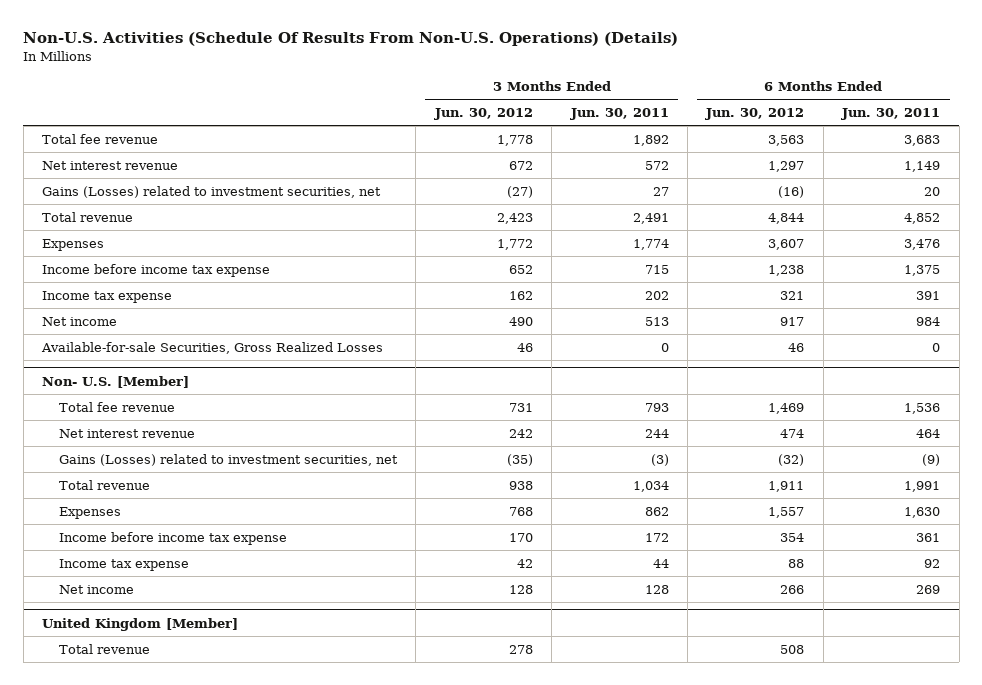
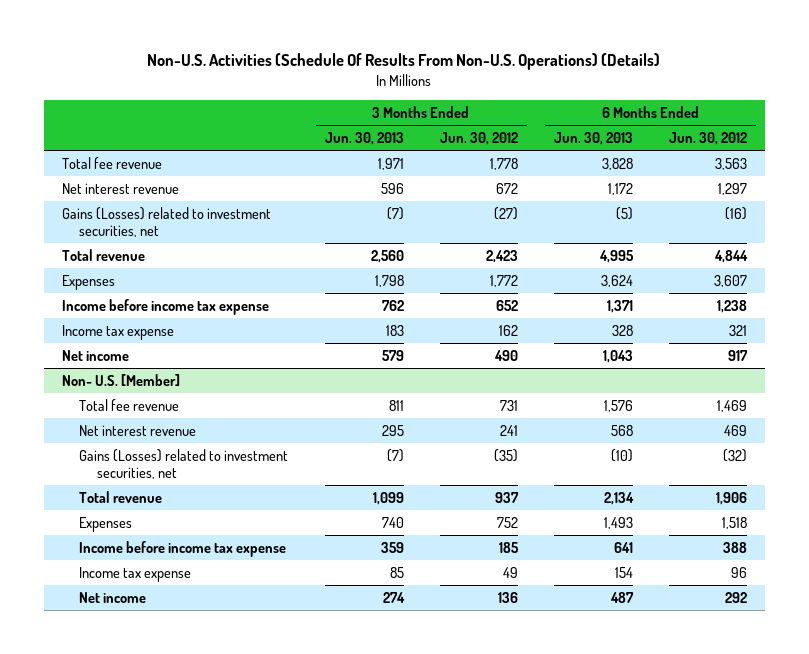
[569,108,669,121] Jun. 30, 2011 -> none
[841,108,941,121] Jun. 30, 2011 -> none
none -> [324,131,404,145] Jun. 30, 2013
none -> [553,131,633,145] Jun. 30, 2013
[41,341,384,354] Available-for-sale Securities, Gross Realized Losses -> none
[508,428,533,438] 242 -> [499,424,518,436] 241
[780,428,805,438] 474 -> [724,424,748,436] 469
[42,617,239,631] United Kingdom [Member] -> none
[58,643,150,654] Total revenue -> none
[508,480,533,490] 938 -> [494,491,519,503] 937
[768,480,805,492] 1,911 -> [716,491,748,505] 1,906
[508,506,533,516] 768 -> [496,516,518,528] 752
[768,506,805,518] 1,557 -> [722,516,748,529] 1,518
[508,532,533,542] 170 -> [498,541,519,553] 185
[780,532,805,542] 354 -> [723,541,748,553] 388
[516,558,533,568] 42 -> [502,566,518,578] 49
[788,558,805,568] 88 -> [731,566,748,578] 96
[508,584,533,594] 128 -> [497,591,518,603] 136
[780,584,805,594] 266 -> [725,591,748,603] 292

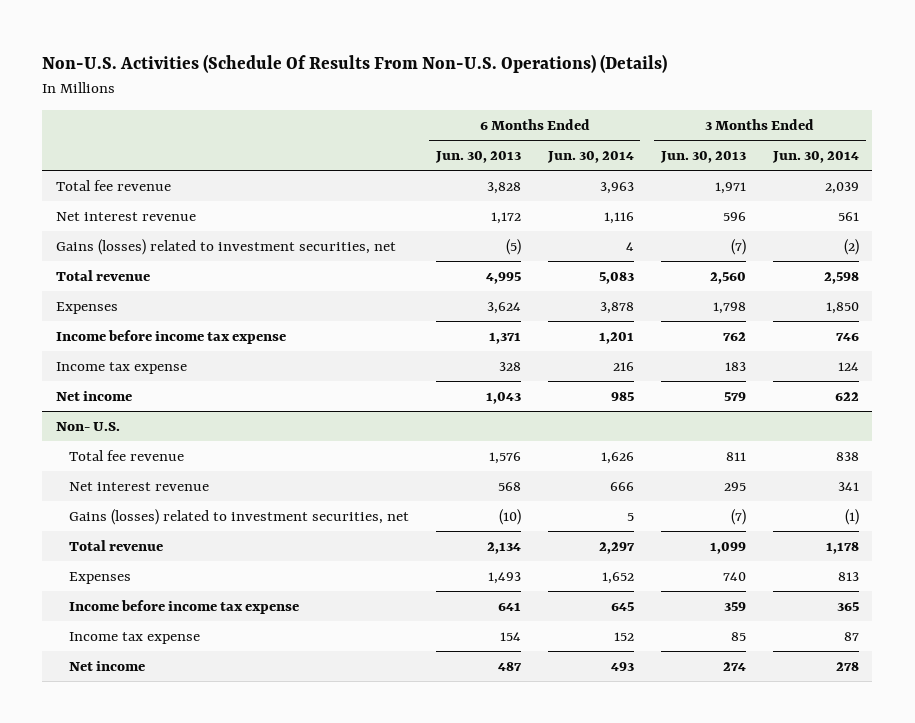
[439,131,518,145] Jun. 30, 2012 -> none
[669,131,748,145] Jun. 30, 2012 -> none
none -> [546,151,634,164] Jun. 30, 2014
none -> [771,151,859,164] Jun. 30, 2014
[61,206,271,238] Gains (Losses) related to investment securities, net -> [55,239,396,256] Gains (losses) related to investment securities, net
[61,373,180,386] Non- U.S. [Member] -> [55,422,120,432] Non- U.S.
[79,448,289,480] Gains (Losses) related to investment securities, net -> [68,509,409,526] Gains (losses) related to investment securities, net

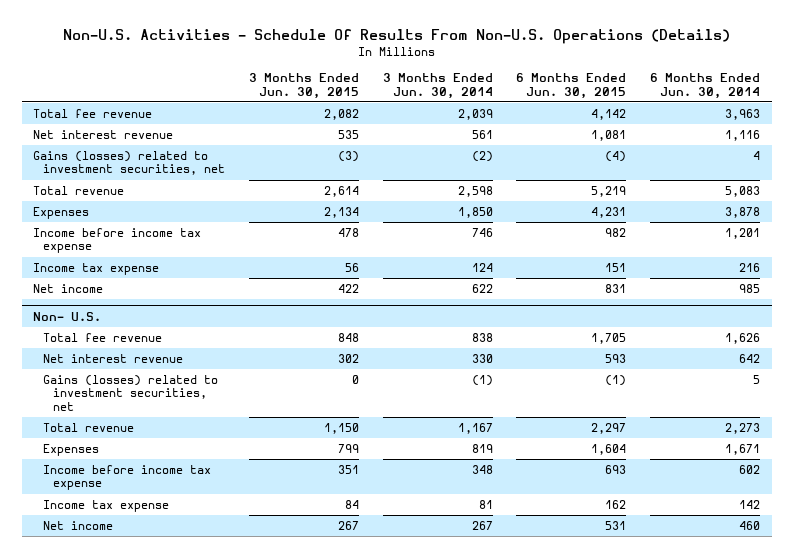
[42,54,668,74] Non-U.S. Activities (Schedule Of Results From Non-U.S. Operations) (Details) -> [62,28,730,44] Non-U.S. Activities - Schedule Of Results From Non-U.S. Operations (Details)
[434,151,521,164] Jun. 30, 2013 -> none
[659,151,746,164] Jun. 30, 2013 -> none
none -> [249,73,360,99] 3 Months Ended Jun. 30, 2015
none -> [516,73,627,99] 6 Months Ended Jun. 30, 2015
[609,482,634,492] 666 -> [738,353,760,363] 642
[837,482,859,492] 341 -> [471,353,493,363] 330
[598,542,635,555] 2,297 -> [724,422,760,434] 2,273
[825,542,859,555] 1,178 -> [457,422,493,434] 1,167
[601,572,634,585] 1,652 -> [724,443,760,455] 1,671
[837,572,859,582] 813 -> [471,443,493,453] 819
[610,602,634,612] 645 -> [738,464,760,474] 602
[836,602,859,612] 365 -> [471,464,493,474] 348
[613,632,634,642] 152 -> [738,499,760,509] 142
[843,632,859,642] 87 -> [478,499,493,509] 81
[610,662,634,672] 493 -> [738,520,760,530] 460
[835,662,859,672] 278 -> [471,520,493,530] 267

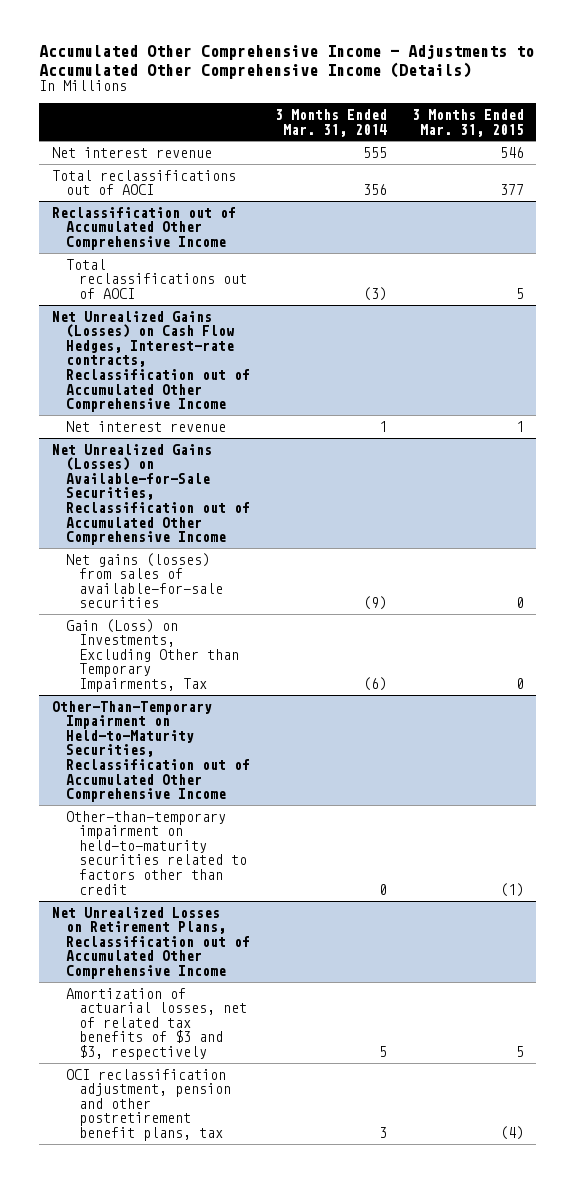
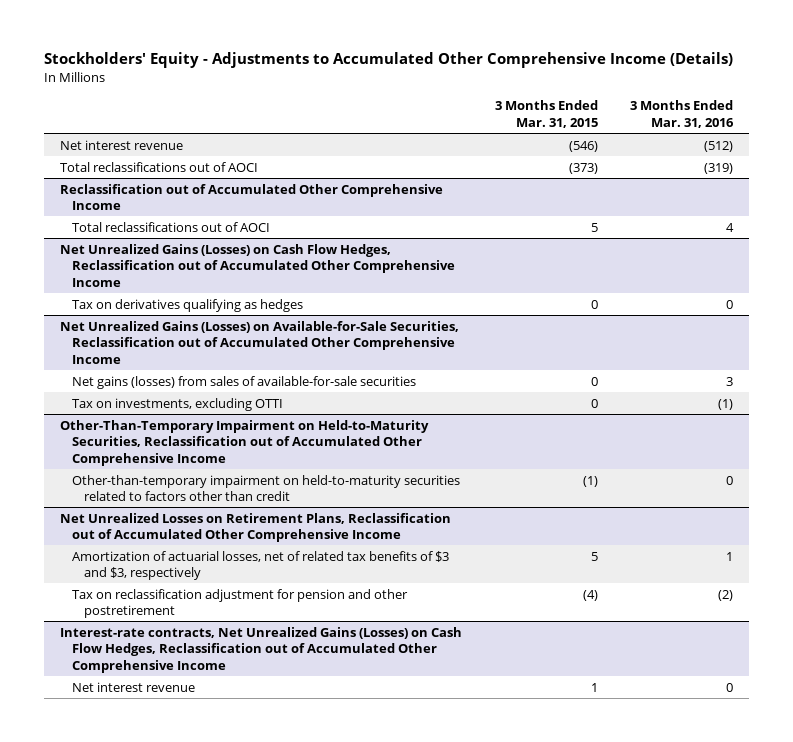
[39,44,535,79] Accumulated Other Comprehensive Income - Adjustments to Accumulated Other Comprehensive Income (Details) -> [43,52,733,69] Stockholders' Equity - Adjustments to Accumulated Other Comprehensive Income (Details)
[274,108,387,137] 3 Months Ended Mar. 31, 2014 -> none
none -> [630,100,735,128] 3 Months Ended Mar. 31, 2016
[499,146,524,158] 546 -> [568,140,598,152] (546)
[499,184,524,196] 377 -> [568,162,598,174] (373)
[65,420,226,432] Net interest revenue -> none
[51,310,250,413] Net Unrealized Gains (Losses) on Cash Flow Hedges, Interest-rate contracts, Reclassification out of Accumulated Other Comprehensive Income -> [59,243,455,287] Net Unrealized Gains (Losses) on Cash Flow Hedges, Reclassification out of Accumulated Other Comprehensive Income
none -> [71,298,303,312] Tax on derivatives qualifying as hedges
[65,618,240,693] Gain (Loss) on Investments, Excluding Other than Temporary Impairments, Tax -> [71,397,283,411] Tax on investments, excluding OTTI
[65,1068,232,1142] OCI reclassification adjustment, pension and other postretirement benefit plans, tax -> [71,588,408,619] Tax on reclassification adjustment for pension and other postretirement
none -> [59,626,462,673] Interest-rate contracts, Net Unrealized Gains (Losses) on Cash Flow Hedges, Reclassification out of Accumulated Other Comprehensive Income
none -> [71,681,195,692] Net interest revenue

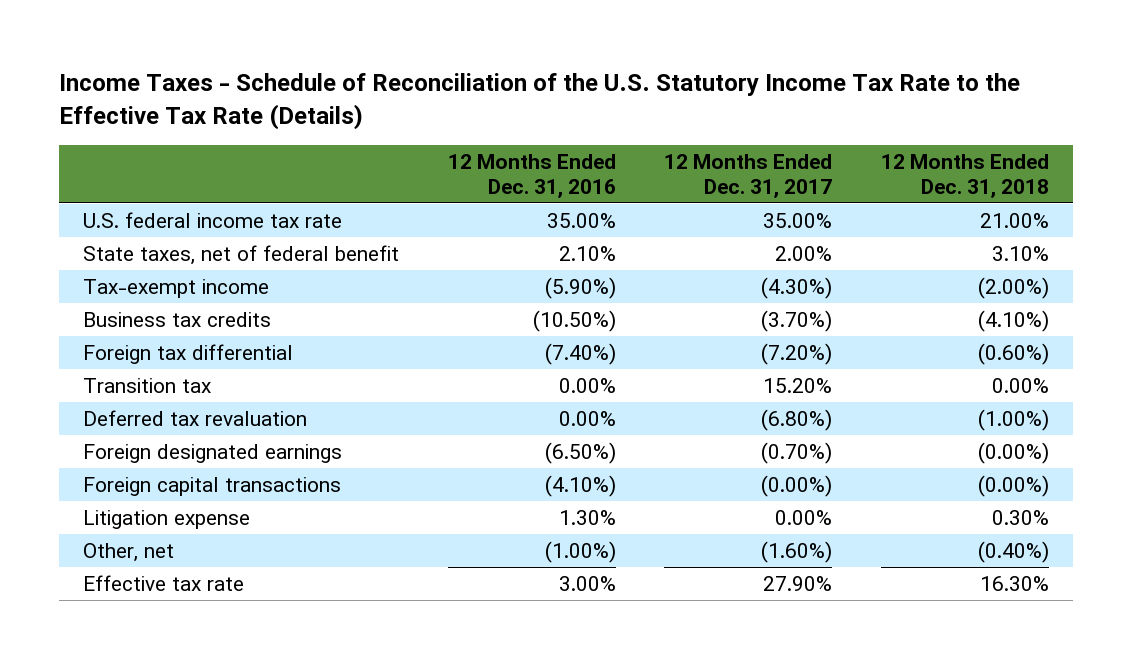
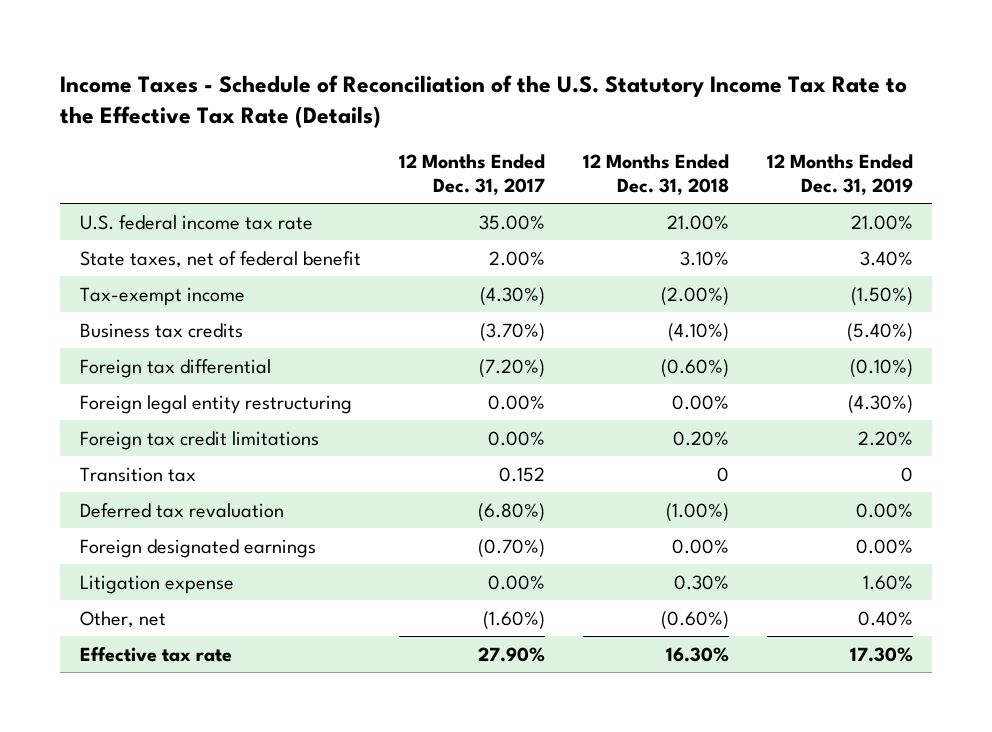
[447,154,616,198] 12 Months Ended Dec. 31, 2016 -> none
none -> [766,154,913,195] 12 Months Ended Dec. 31, 2019
none -> [79,394,352,414] Foreign legal entity restructuring
none -> [79,430,319,450] Foreign tax credit limitations
[763,378,833,394] 15.20% -> [498,466,545,482] 0.152
[992,378,1050,394] 0.00% -> [716,466,729,482] 0
[83,477,342,497] Foreign capital transactions -> none
[978,442,1050,465] (0.00%) -> [671,538,729,554] 0.00%
[978,541,1050,564] (0.40%) -> [660,610,729,630] (0.60%)

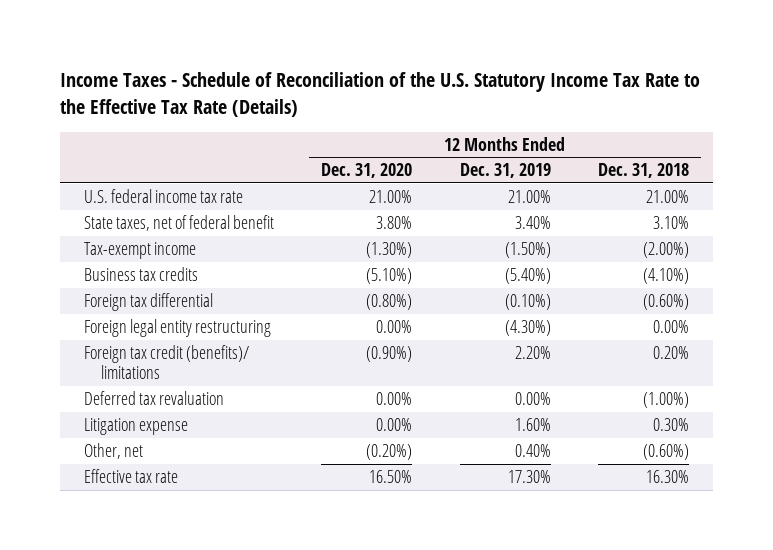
[398,154,545,195] 12 Months Ended Dec. 31, 2017 -> none
none -> [321,163,413,179] Dec. 31, 2020
[79,466,196,482] Transition tax -> none
[79,430,319,450] Foreign tax credit limitations -> [83,344,249,380] Foreign tax credit (benefits)/ limitations
[79,538,316,558] Foreign designated earnings -> none

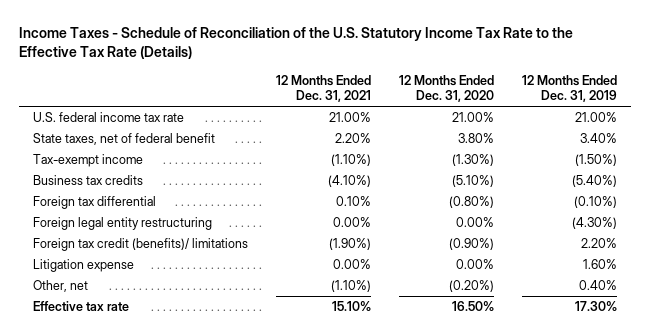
[598,163,690,179] Dec. 31, 2018 -> none
none -> [276,74,372,102] 12 Months Ended Dec. 31, 2021
[83,390,224,405] Deferred tax revaluation -> none

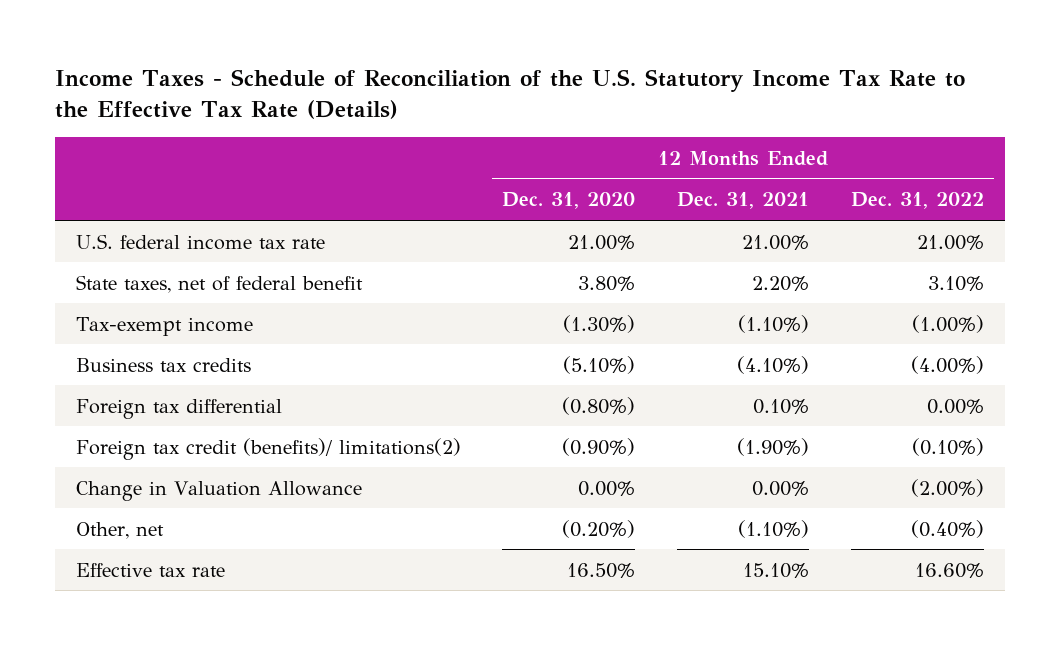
[522,74,618,102] 12 Months Ended Dec. 31, 2019 -> none
none -> [850,192,984,210] Dec. 31, 2022
[33,217,213,231] Foreign legal entity restructuring -> none
[33,259,135,273] Litigation expense -> none
[33,238,249,252] Foreign tax credit (benefits)/ limitations -> [75,437,461,460] Foreign tax credit (benefits)/ limitations(2)
none -> [75,480,362,501] Change in Valuation Allowance

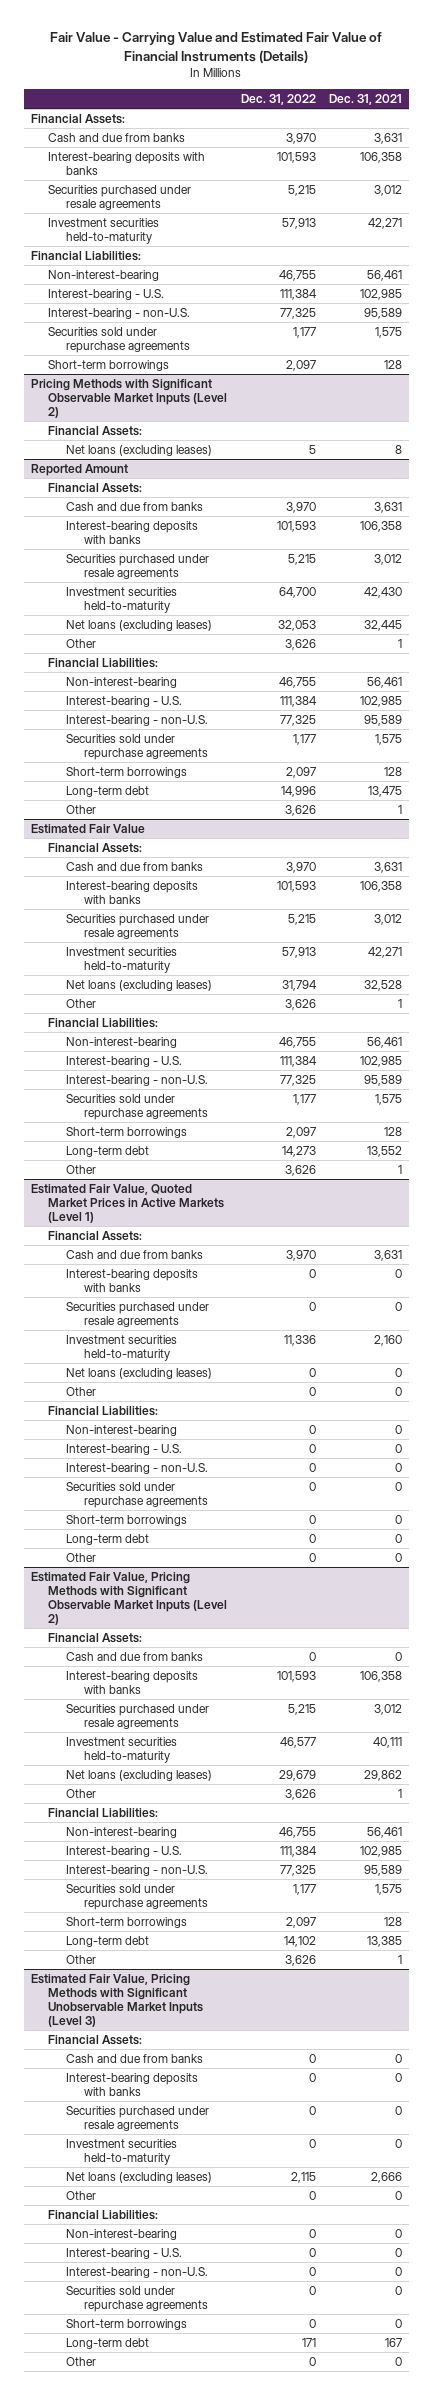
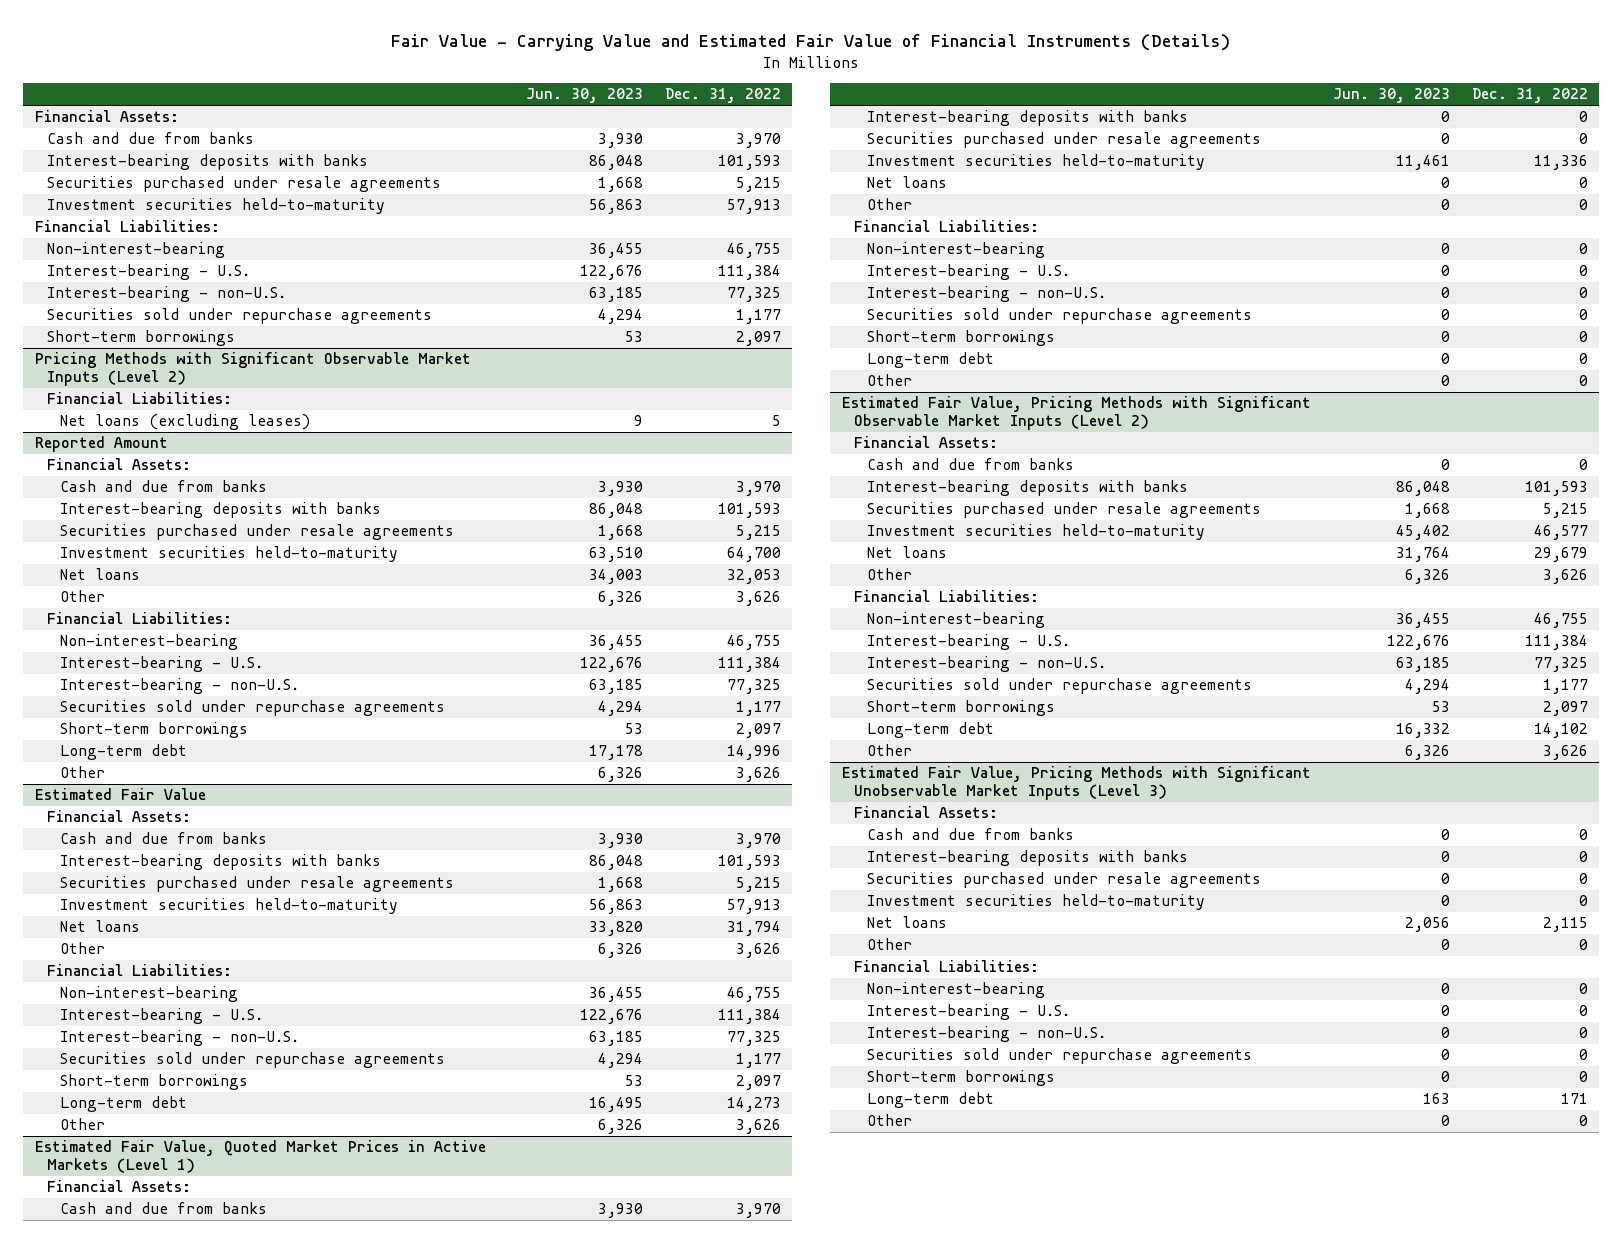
[328,93,402,105] Dec. 31, 2021 -> none
none -> [525,88,643,104] Jun. 30, 2023
[48,425,143,436] Financial Assets: -> none
none -> [47,392,233,405] Financial Liabilities:
[66,619,213,631] Net loans (excluding leases) -> [59,568,140,581] Net loans
[66,979,213,991] Net loans (excluding leases) -> [59,920,140,933] Net loans
[66,1367,213,1379] Net loans (excluding leases) -> [867,176,948,189] Net loans
[66,1769,213,1781] Net loans (excluding leases) -> [867,546,948,559] Net loans
[66,2171,213,2183] Net loans (excluding leases) -> [867,916,948,929] Net loans

